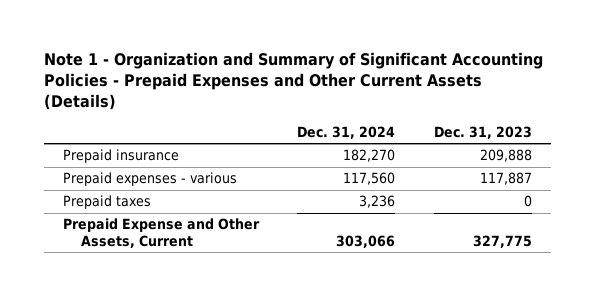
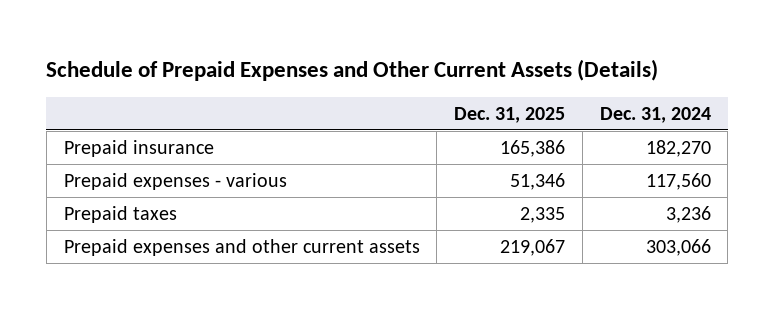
[44,52,544,110] Note 1 - Organization and Summary of Significant Accounting Policies - Prepaid Expenses and Other Current Assets (Details) -> [46,58,659,81] Schedule of Prepaid Expenses and Other Current Assets (Details)
[433,125,532,139] Dec. 31, 2023 -> none
none -> [454,106,566,123] Dec. 31, 2025
[63,218,261,248] Prepaid Expense and Other Assets, Current -> [63,238,420,256] Prepaid expenses and other current assets

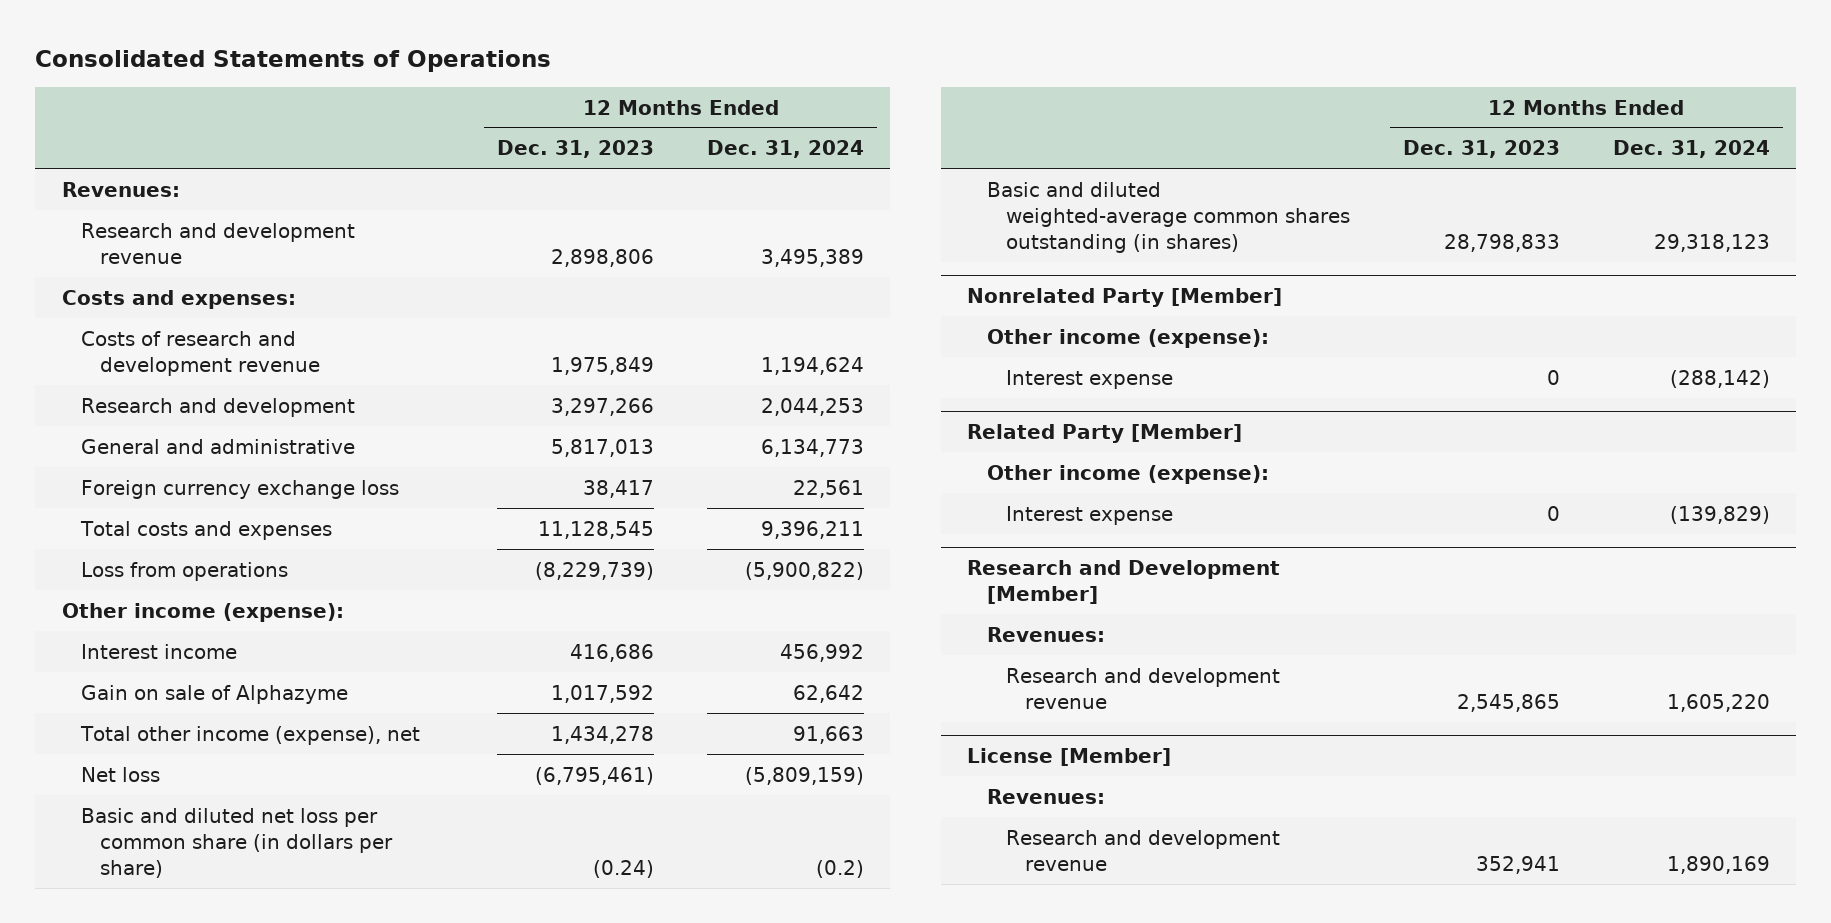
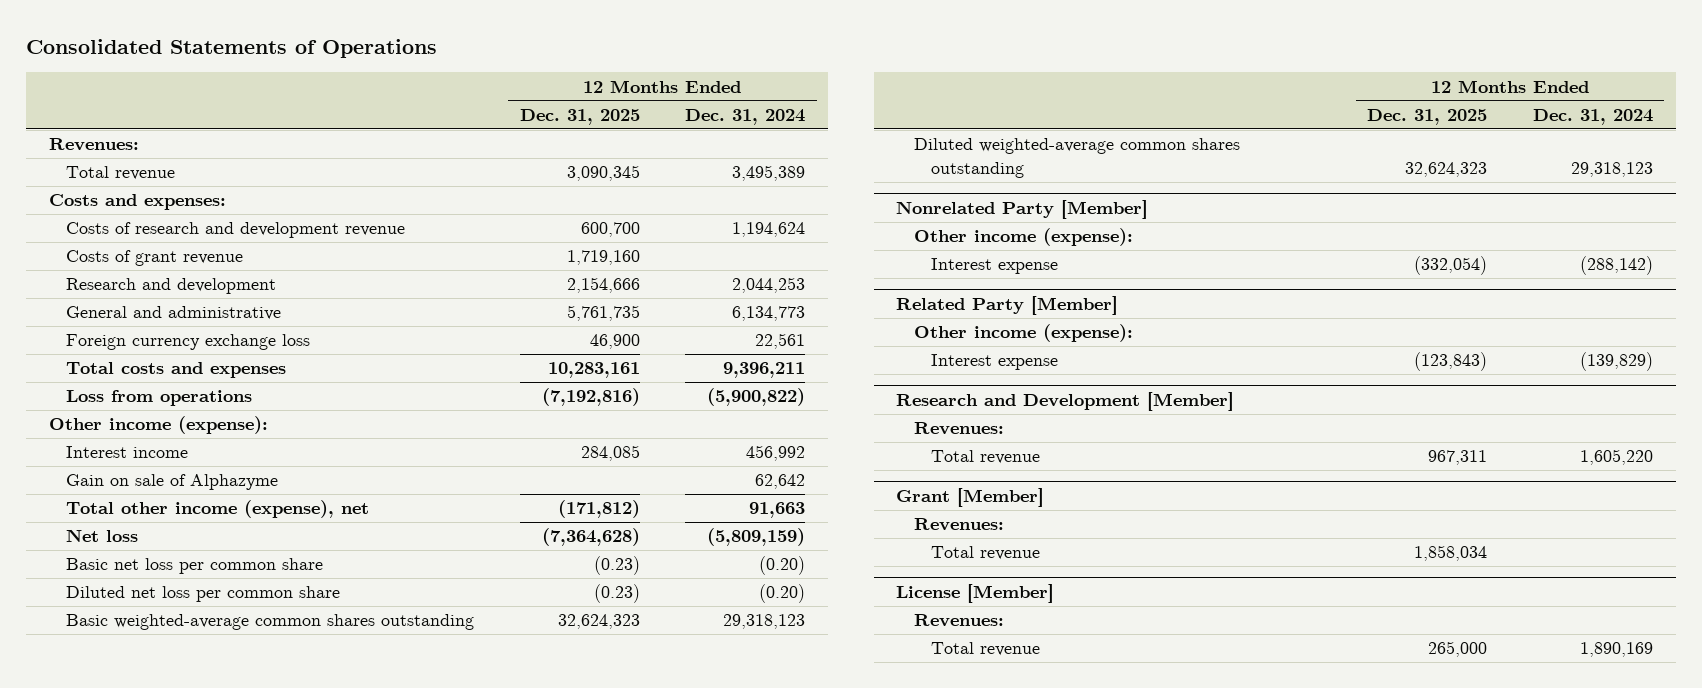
[497,140,655,159] Dec. 31, 2023 -> none
none -> [519,108,640,125] Dec. 31, 2025
[80,222,355,265] Research and development revenue -> [66,166,176,181] Total revenue
none -> [66,250,244,267] Costs of grant revenue
[80,807,394,879] Basic and diluted net loss per common share (in dollars per share) -> [66,558,324,575] Basic net loss per common share
[815,860,864,879] (0.2) -> [759,556,806,576] (0.20)
none -> [66,586,341,603] Diluted net loss per common share
[986,181,1350,254] Basic and diluted weighted-average common shares outstanding (in shares) -> [66,614,475,631] Basic weighted-average common shares outstanding
none -> [913,138,1240,178] Diluted weighted-average common shares outstanding
[1005,667,1280,710] Research and development revenue -> [930,450,1040,465] Total revenue
none -> [896,488,1045,508] Grant [Member]
none -> [913,518,1004,532] Revenues:
none -> [930,546,1040,561] Total revenue
[1005,829,1280,872] Research and development revenue -> [930,642,1040,657] Total revenue

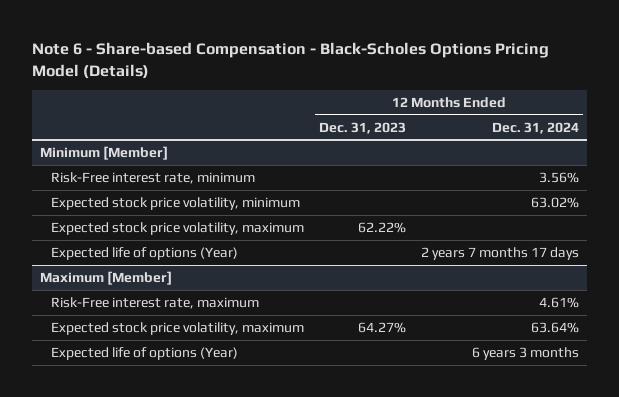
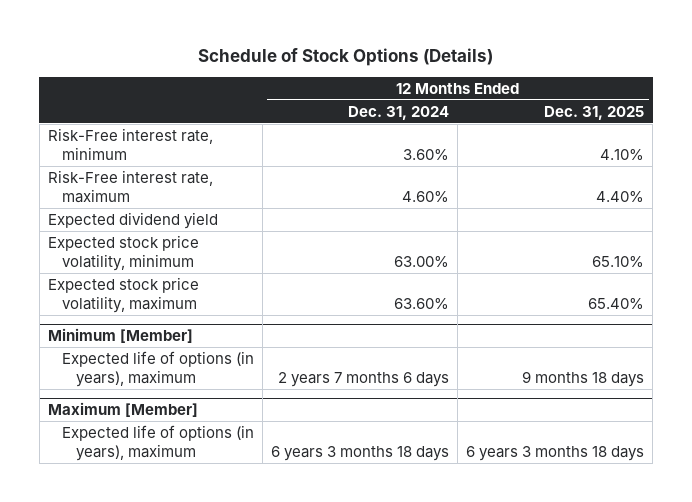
[31,41,549,79] Note 6 - Share-based Compensation - Black-Scholes Options Pricing Model (Details) -> [198,48,494,67] Schedule of Stock Options (Details)
[318,121,406,134] Dec. 31, 2023 -> none
none -> [544,105,645,120] Dec. 31, 2025
none -> [47,127,213,160] Risk-Free interest rate, minimum
none -> [47,169,213,203] Risk-Free interest rate, maximum
none -> [47,211,218,229] Expected dividend yield
none -> [47,234,199,271] Expected stock price volatility, minimum
none -> [47,276,199,313] Expected stock price volatility, maximum
[50,172,255,185] Risk-Free interest rate, minimum -> none
[50,197,300,211] Expected stock price volatility, minimum -> none
[50,222,304,236] Expected stock price volatility, maximum -> none
[50,247,238,261] Expected life of options (Year) -> [62,350,255,387] Expected life of options (in years), maximum
[421,247,580,261] 2 years 7 months 17 days -> [278,371,450,387] 2 years 7 months 6 days
[50,297,259,310] Risk-Free interest rate, maximum -> none
[50,322,304,336] Expected stock price volatility, maximum -> none
[50,347,238,361] Expected life of options (Year) -> [62,424,255,461] Expected life of options (in years), maximum
[472,347,580,361] 6 years 3 months -> [271,445,450,461] 6 years 3 months 18 days

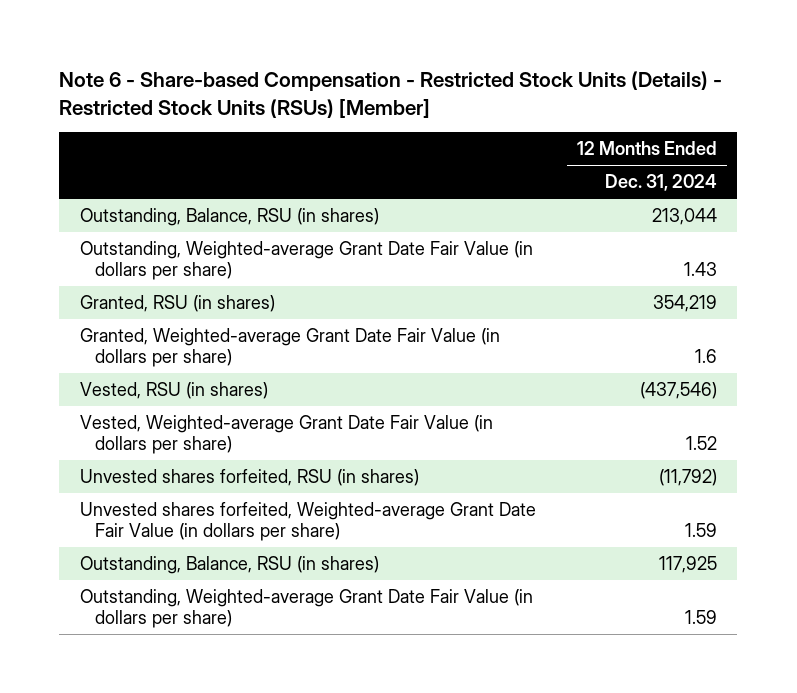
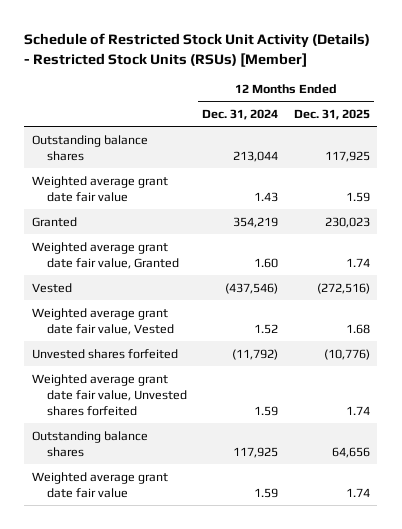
[59,70,723,118] Note 6 - Share-based Compensation - Restricted Stock Units (Details) - Restricted Stock Units (RSUs) [Member] -> [24,32,371,67] Schedule of Restricted Stock Unit Activity (Details) - Restricted Stock Units (RSUs) [Member]
none -> [293,108,370,120] Dec. 31, 2025
[79,207,379,226] Outstanding, Balance, RSU (in shares) -> [32,134,149,161] Outstanding balance shares
[79,240,533,281] Outstanding, Weighted-average Grant Date Fair Value (in dollars per share) -> [32,175,169,202] Weighted average grant date fair value
[79,294,275,312] Granted, RSU (in shares) -> [32,216,78,227] Granted
[79,327,500,368] Granted, Weighted-average Grant Date Fair Value (in dollars per share) -> [32,241,179,269] Weighted average grant date fair value, Granted
[694,349,717,364] 1.6 -> [254,257,279,268] 1.60
[79,381,268,399] Vested, RSU (in shares) -> [32,282,73,293] Vested
[79,414,493,455] Vested, Weighted-average Grant Date Fair Value (in dollars per share) -> [32,307,174,335] Weighted average grant date fair value, Vested
[79,468,419,486] Unvested shares forfeited, RSU (in shares) -> [32,348,179,359] Unvested shares forfeited
[79,501,536,542] Unvested shares forfeited, Weighted-average Grant Date Fair Value (in dollars per share) -> [32,373,187,416] Weighted average grant date fair value, Unvested shares forfeited
[79,555,379,574] Outstanding, Balance, RSU (in shares) -> [32,430,149,457] Outstanding balance shares
[79,588,533,629] Outstanding, Weighted-average Grant Date Fair Value (in dollars per share) -> [32,471,169,498] Weighted average grant date fair value

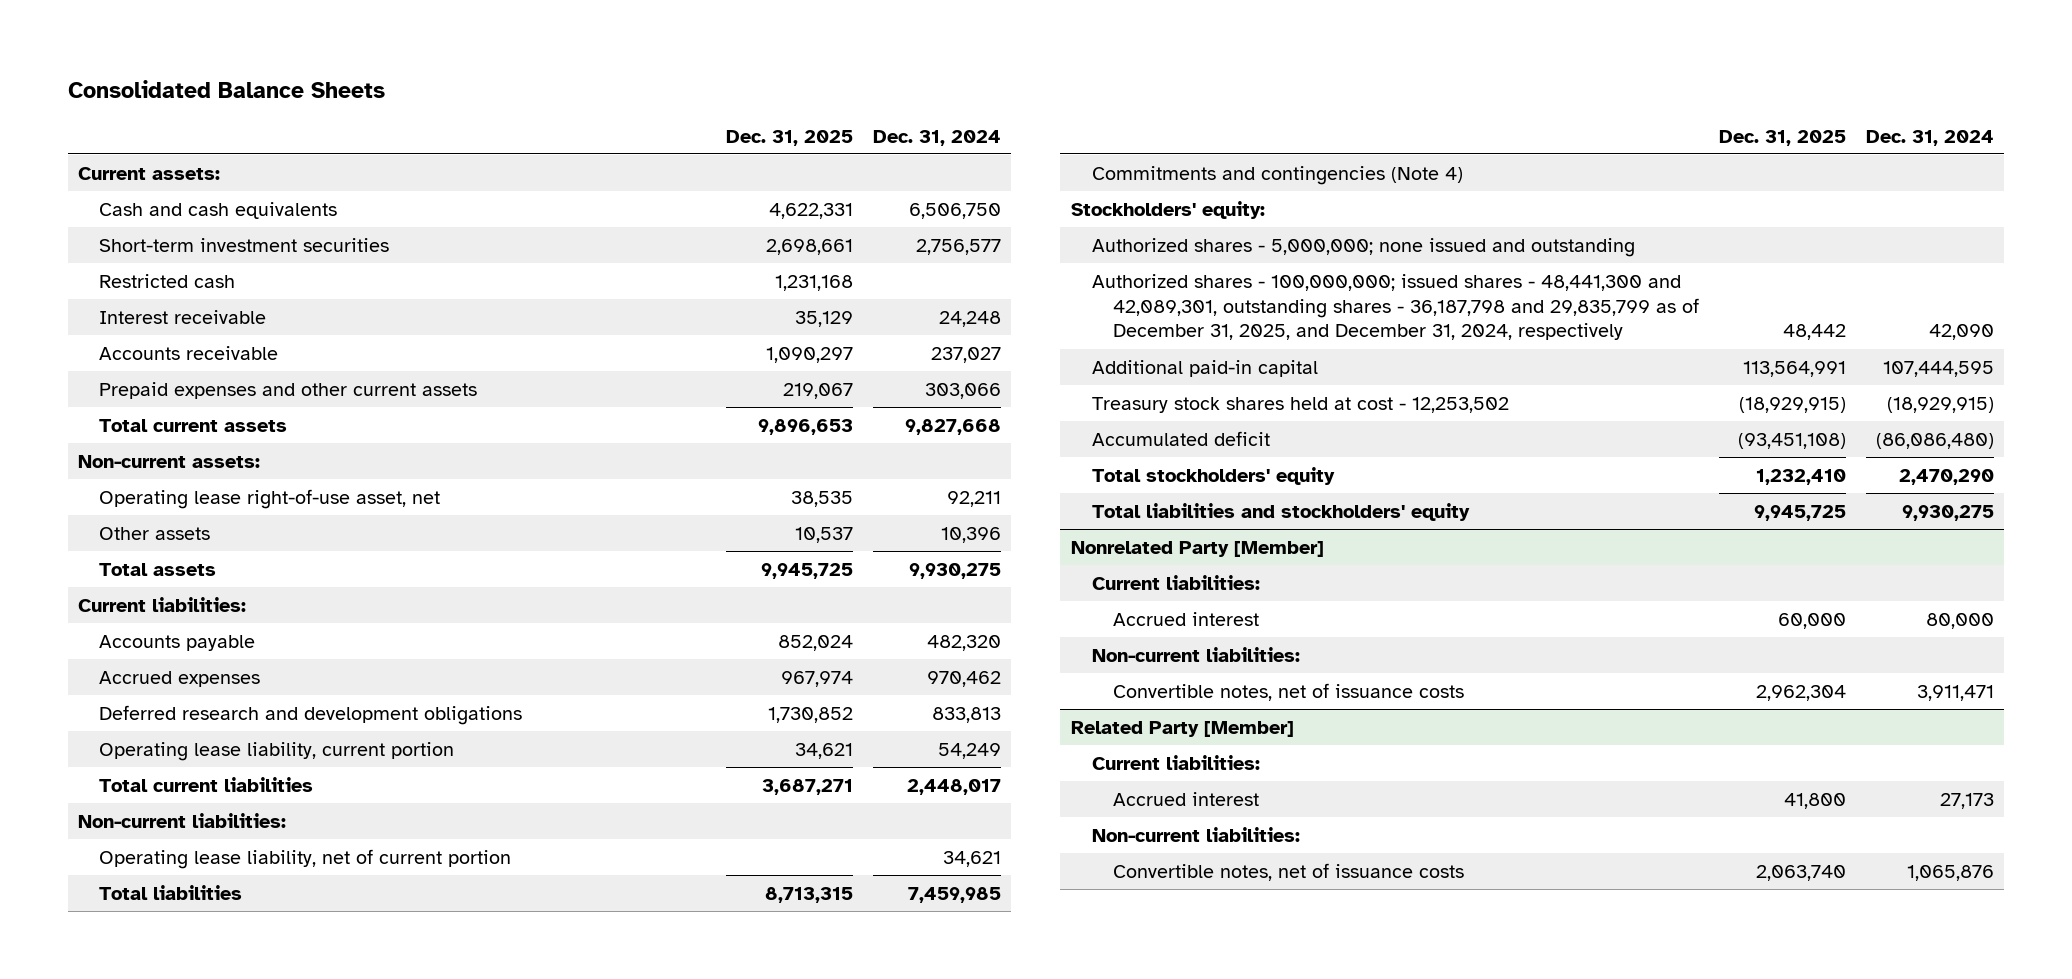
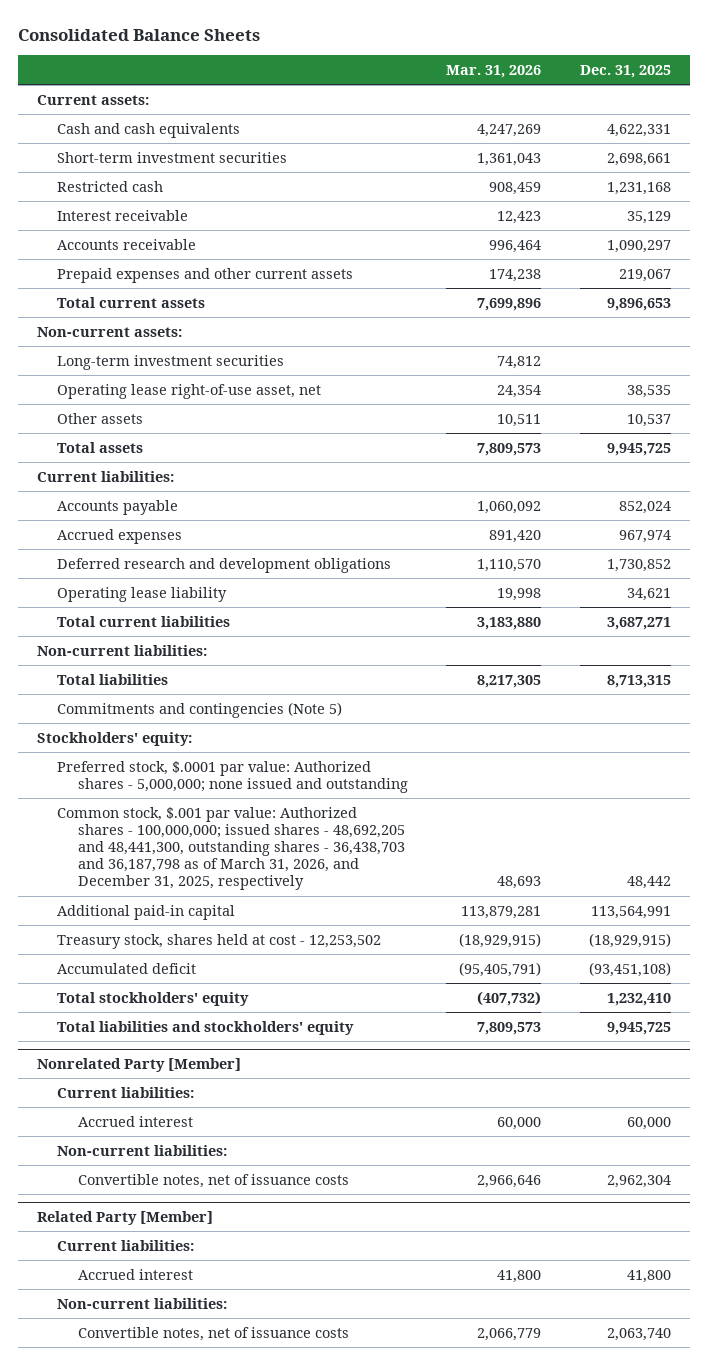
[873,129,1002,146] Dec. 31, 2024 -> none
none -> [446,65,542,79] Mar. 31, 2026
none -> [57,354,285,370] Long-term investment securities
[98,741,454,761] Operating lease liability, current portion -> [57,586,228,602] Operating lease liability
[98,848,511,869] Operating lease liability, net of current portion -> none
[1091,165,1463,185] Commitments and contingencies (Note 4) -> [57,701,343,718] Commitments and contingencies (Note 5)
[1091,237,1635,257] Authorized shares - 5,000,000; none issued and outstanding -> [57,760,408,793] Preferred stock, $.0001 par value: Authorized shares - 5,000,000; none issued and outstanding
[1091,273,1699,341] Authorized shares - 100,000,000; issued shares - 48,441,300 and 42,089,301, outstanding shares - 36,187,798 and 29,835,799 as of December 31, 2025, and December 31, 2024, respectively -> [57,806,405,891] Common stock, $.001 par value: Authorized shares - 100,000,000; issued shares - 48,692,205 and 48,441,300, outstanding shares - 36,438,703 and 36,187,798 as of March 31, 2026, and December 31, 2025, respectively
[1091,396,1509,413] Treasury stock shares held at cost - 12,253,502 -> [57,933,382,949] Treasury stock, shares held at cost - 12,253,502

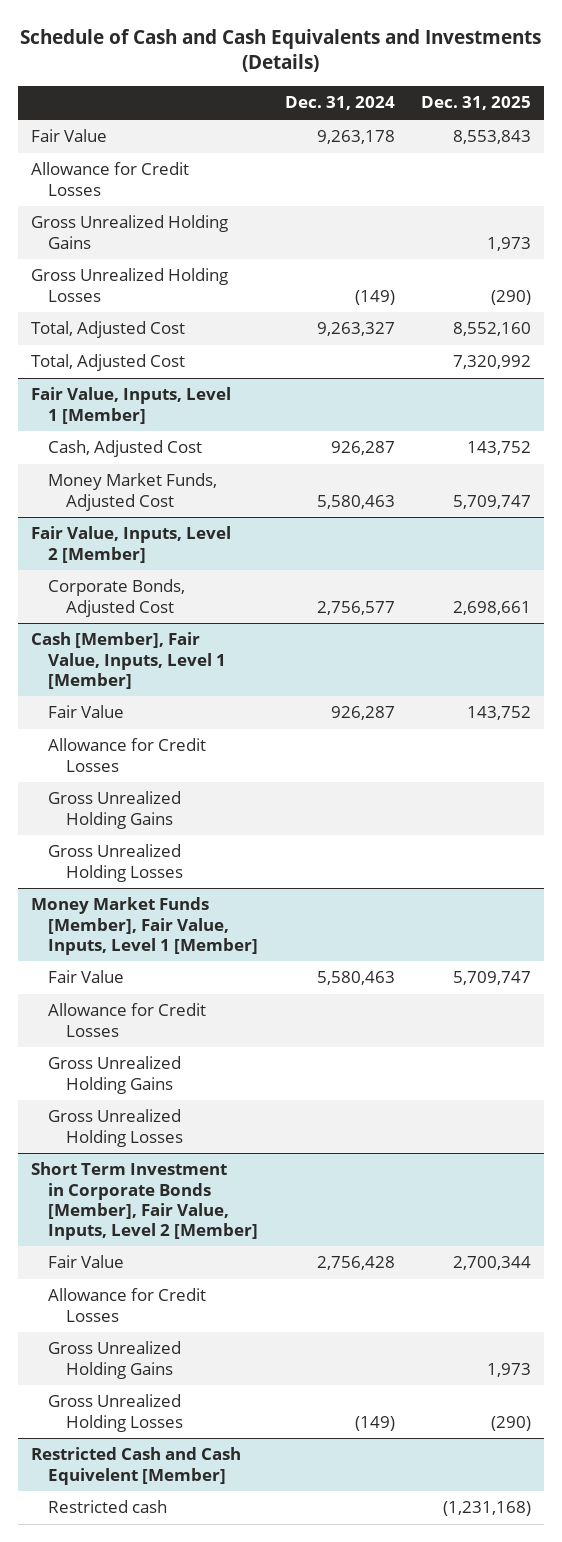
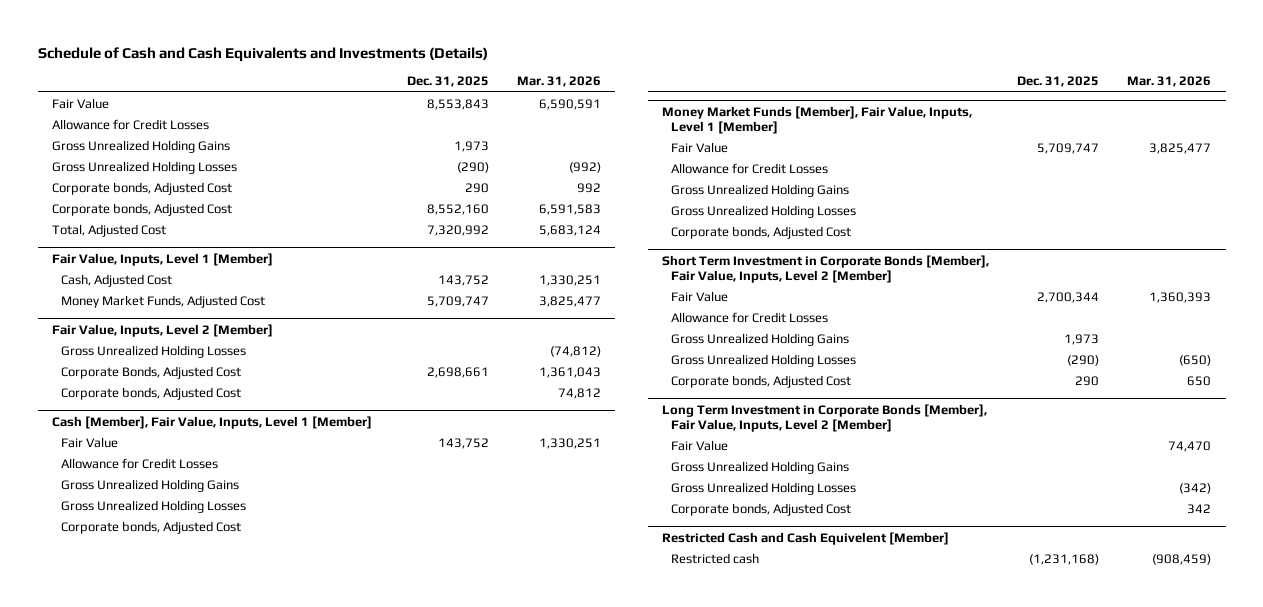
[284,96,395,111] Dec. 31, 2024 -> none
none -> [517,76,602,88] Mar. 31, 2026
none -> [51,181,232,195] Corporate bonds, Adjusted Cost
[31,321,186,339] Total, Adjusted Cost -> [51,202,232,216] Corporate bonds, Adjusted Cost
none -> [61,344,247,358] Gross Unrealized Holding Losses
none -> [61,386,242,400] Corporate bonds, Adjusted Cost
none -> [61,520,242,534] Corporate bonds, Adjusted Cost
none -> [671,225,852,239] Corporate bonds, Adjusted Cost
none -> [671,374,852,388] Corporate bonds, Adjusted Cost
none -> [661,403,987,433] Long Term Investment in Corporate Bonds [Member], Fair Value, Inputs, Level 2 [Member]
none -> [671,439,729,451] Fair Value
none -> [671,460,850,474] Gross Unrealized Holding Gains
none -> [671,481,857,495] Gross Unrealized Holding Losses
none -> [671,502,852,516] Corporate bonds, Adjusted Cost

